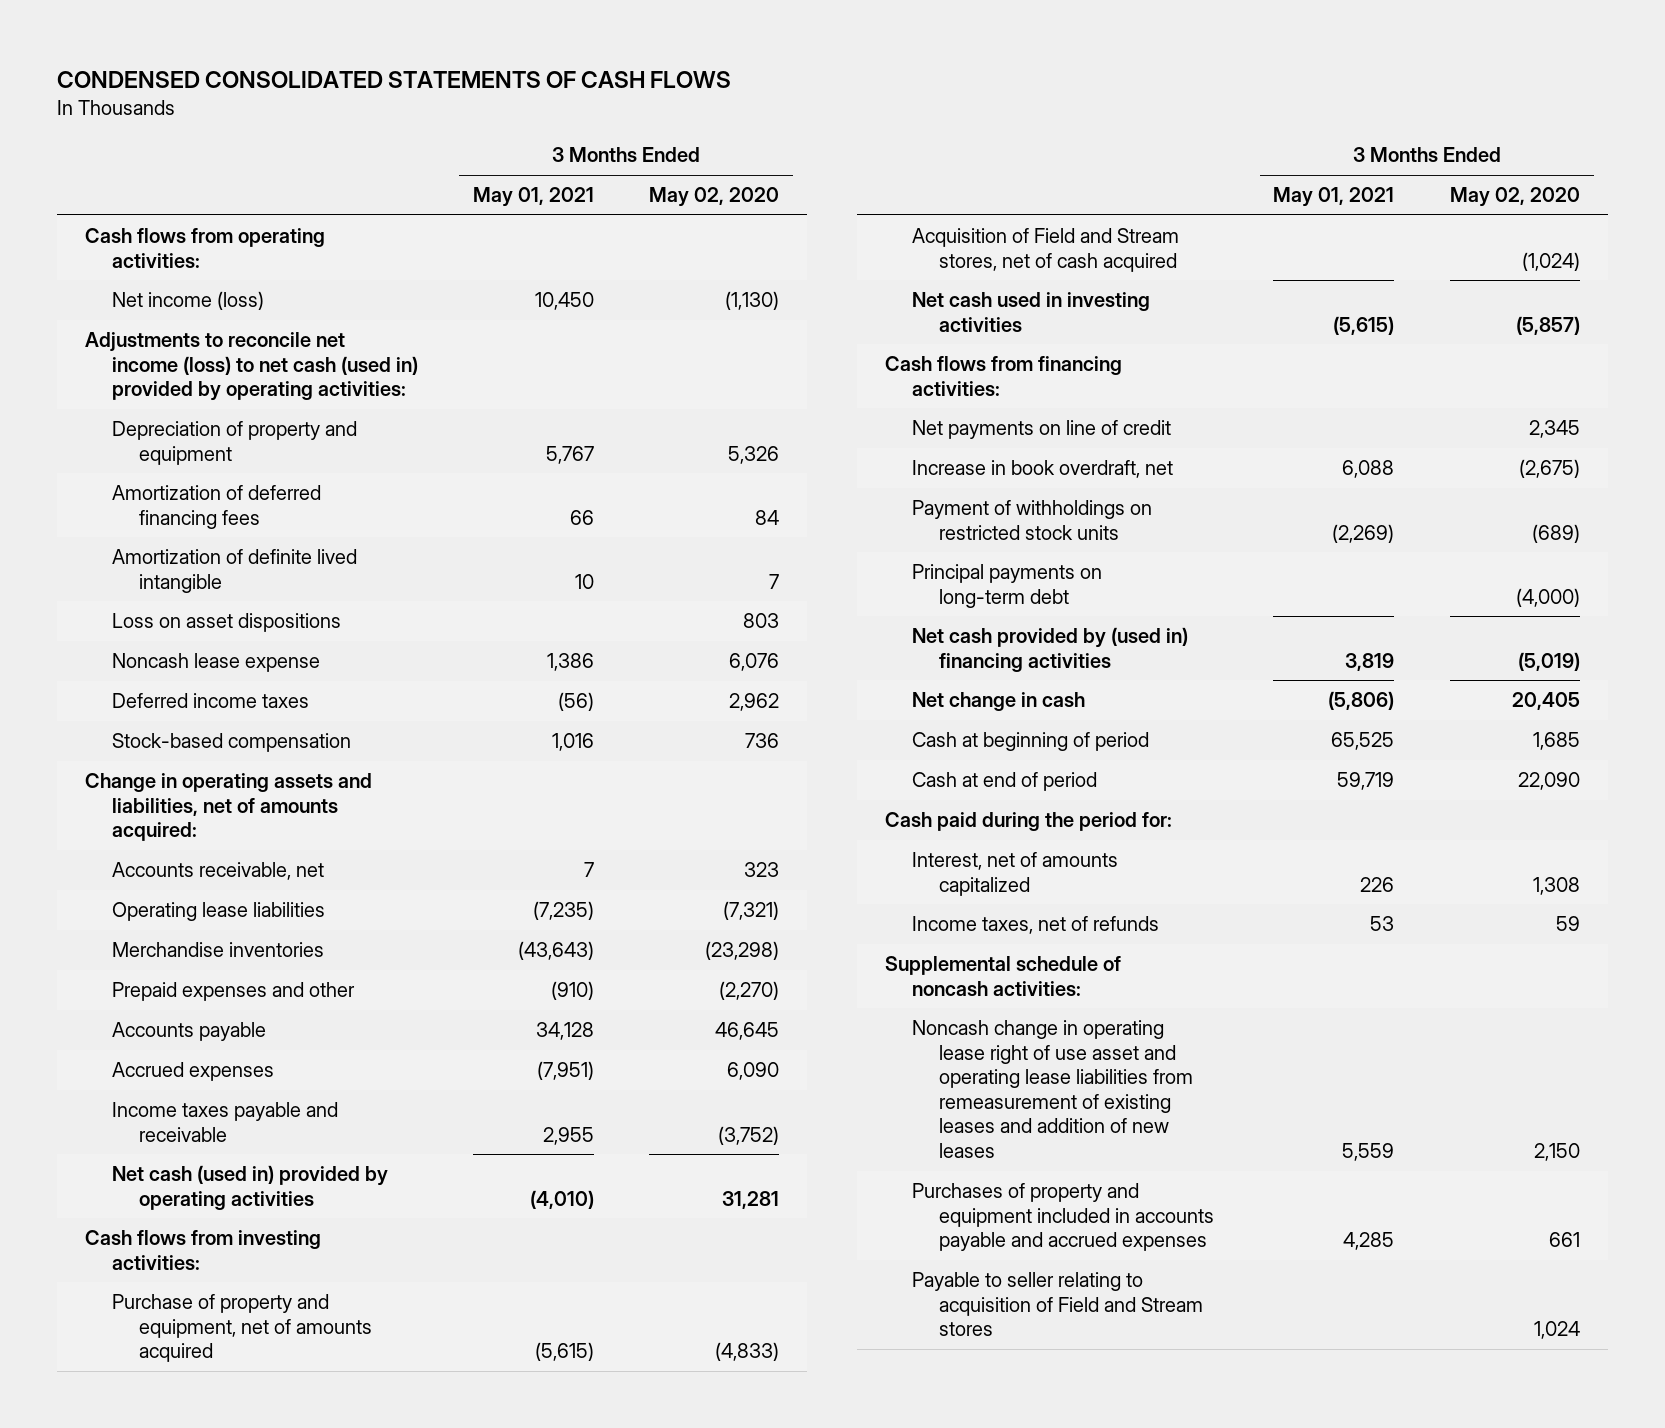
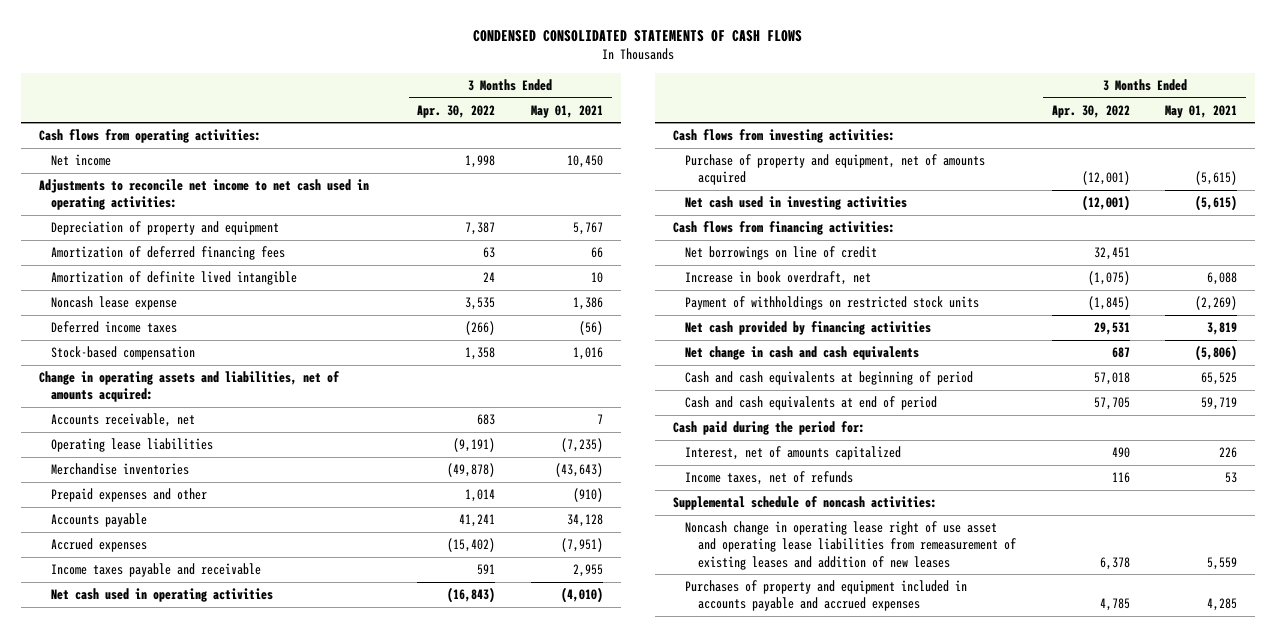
[649,187,780,208] May 02, 2020 -> none
none -> [417,104,496,118] Apr. 30, 2022
[111,291,264,311] Net income (loss) -> [51,154,112,167] Net income
[84,332,418,402] Adjustments to reconcile net income (loss) to net cash (used in) provided by operating activities: -> [38,179,369,211] Adjustments to reconcile net income to net cash used in operating activities:
[111,613,341,633] Loss on asset dispositions -> none
[111,1165,388,1210] Net cash (used in) provided by operating activities -> [51,588,274,603] Net cash used in operating activities
[912,228,1180,272] Acquisition of Field and Stream stores, net of cash acquired -> none
[912,420,1172,440] Net payments on line of credit -> [685,246,878,261] Net borrowings on line of credit
[912,564,1103,608] Principal payments on long-term debt -> none
[912,627,1189,672] Net cash provided by (used in) financing activities -> [685,321,932,336] Net cash provided by financing activities
[912,692,1086,712] Net change in cash -> [685,346,920,361] Net change in cash and cash equivalents
[912,732,1150,752] Cash at beginning of period -> [685,371,974,386] Cash and cash equivalents at beginning of period
[912,772,1098,792] Cash at end of period -> [685,396,938,411] Cash and cash equivalents at end of period
[912,1272,1204,1337] Payable to seller relating to acquisition of Field and Stream stores -> none

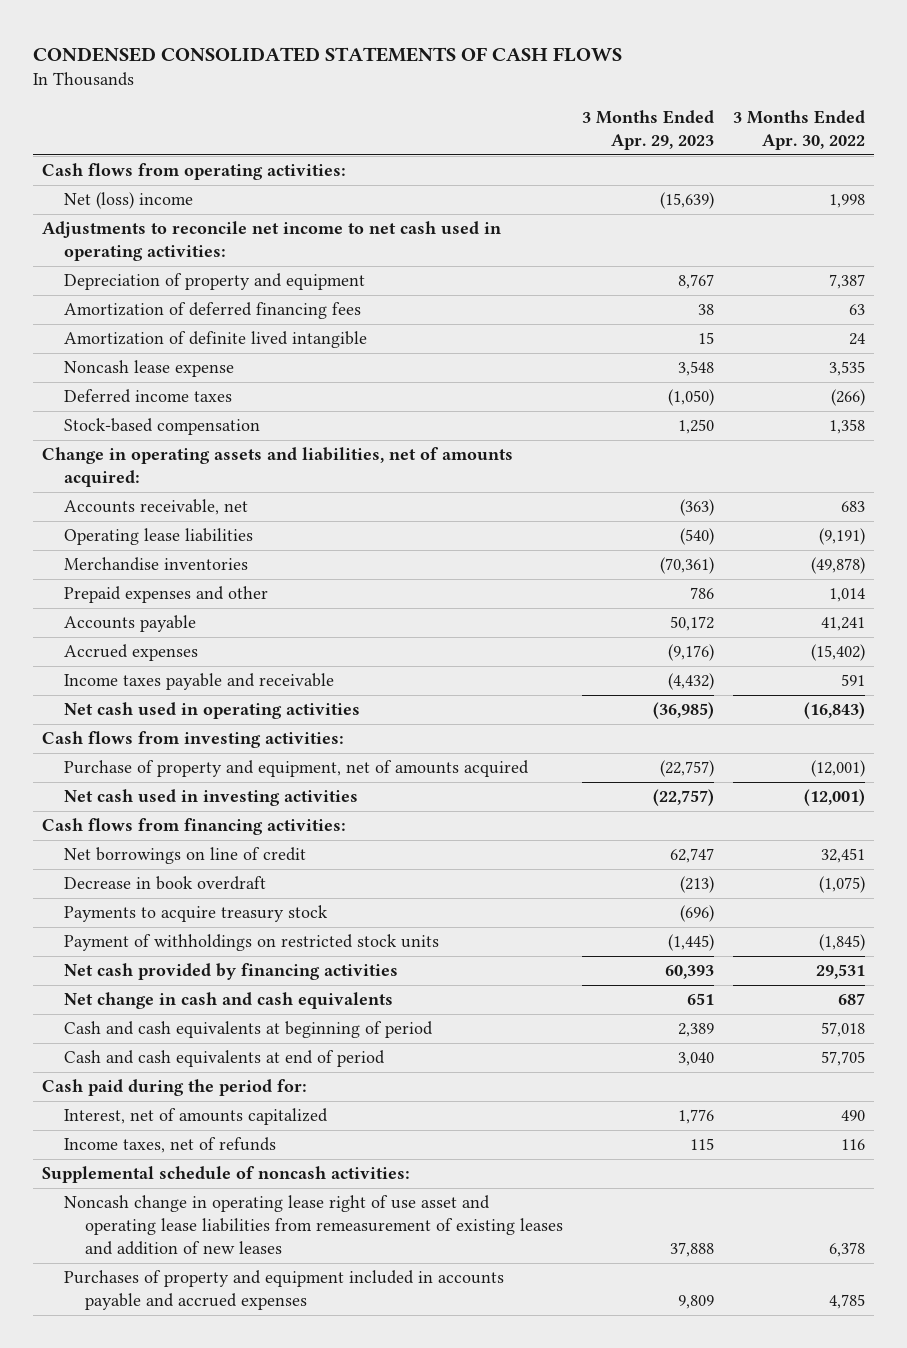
[531,104,604,118] May 01, 2021 -> none
none -> [581,110,714,151] 3 Months Ended Apr. 29, 2023
[51,154,112,167] Net income -> [63,192,193,210] Net (loss) income
[685,271,872,286] Increase in book overdraft, net -> [63,876,266,891] Decrease in book overdraft
none -> [63,905,328,923] Payments to acquire treasury stock

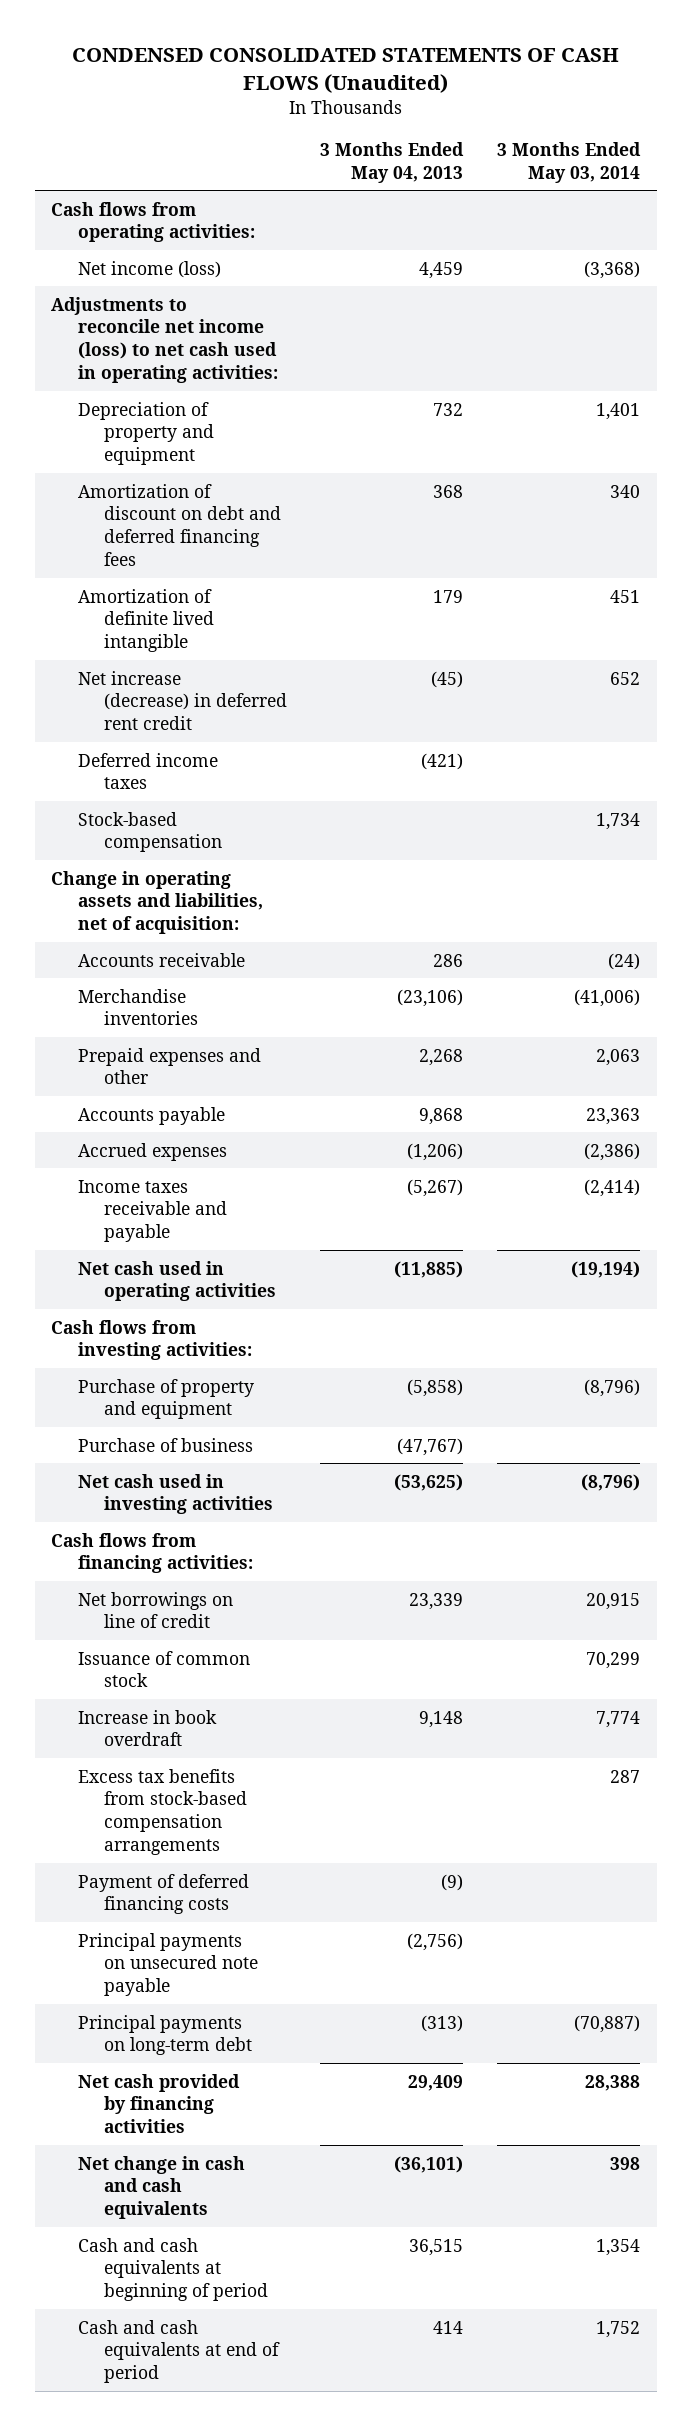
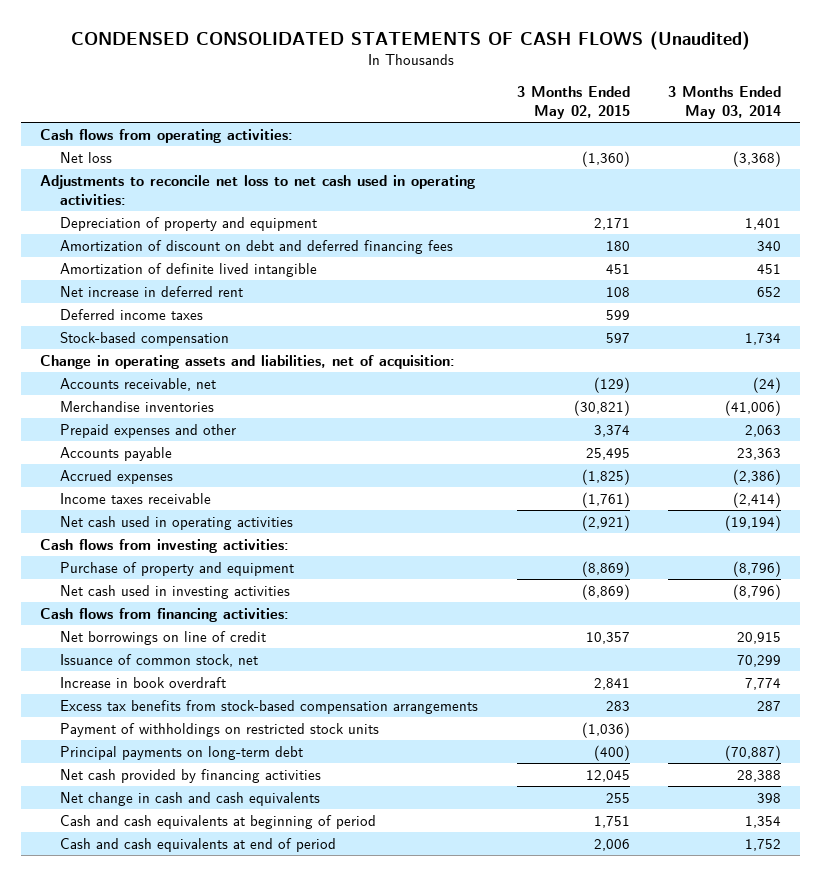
[320,141,465,183] 3 Months Ended May 04, 2013 -> none
none -> [516,85,630,119] 3 Months Ended May 02, 2015
[77,260,221,278] Net income (loss) -> [60,151,113,163] Net loss
[51,296,278,384] Adjustments to reconcile net income (loss) to net cash used in operating activities: -> [40,174,476,205] Adjustments to reconcile net loss to net cash used in operating activities:
[77,670,287,731] Net increase (decrease) in deferred rent credit -> [60,285,244,297] Net increase in deferred rent
[77,952,245,967] Accounts receivable -> [60,377,217,391] Accounts receivable, net
[77,1179,227,1243] Income taxes receivable and payable -> [60,492,212,504] Income taxes receivable
[77,1437,253,1452] Purchase of business -> none
[77,1650,250,1688] Issuance of common stock -> [60,653,259,667] Issuance of common stock, net
[77,1873,249,1915] Payment of deferred financing costs -> none
[77,1932,258,1997] Principal payments on unsecured note payable -> none
none -> [60,722,380,737] Payment of withholdings on restricted stock units

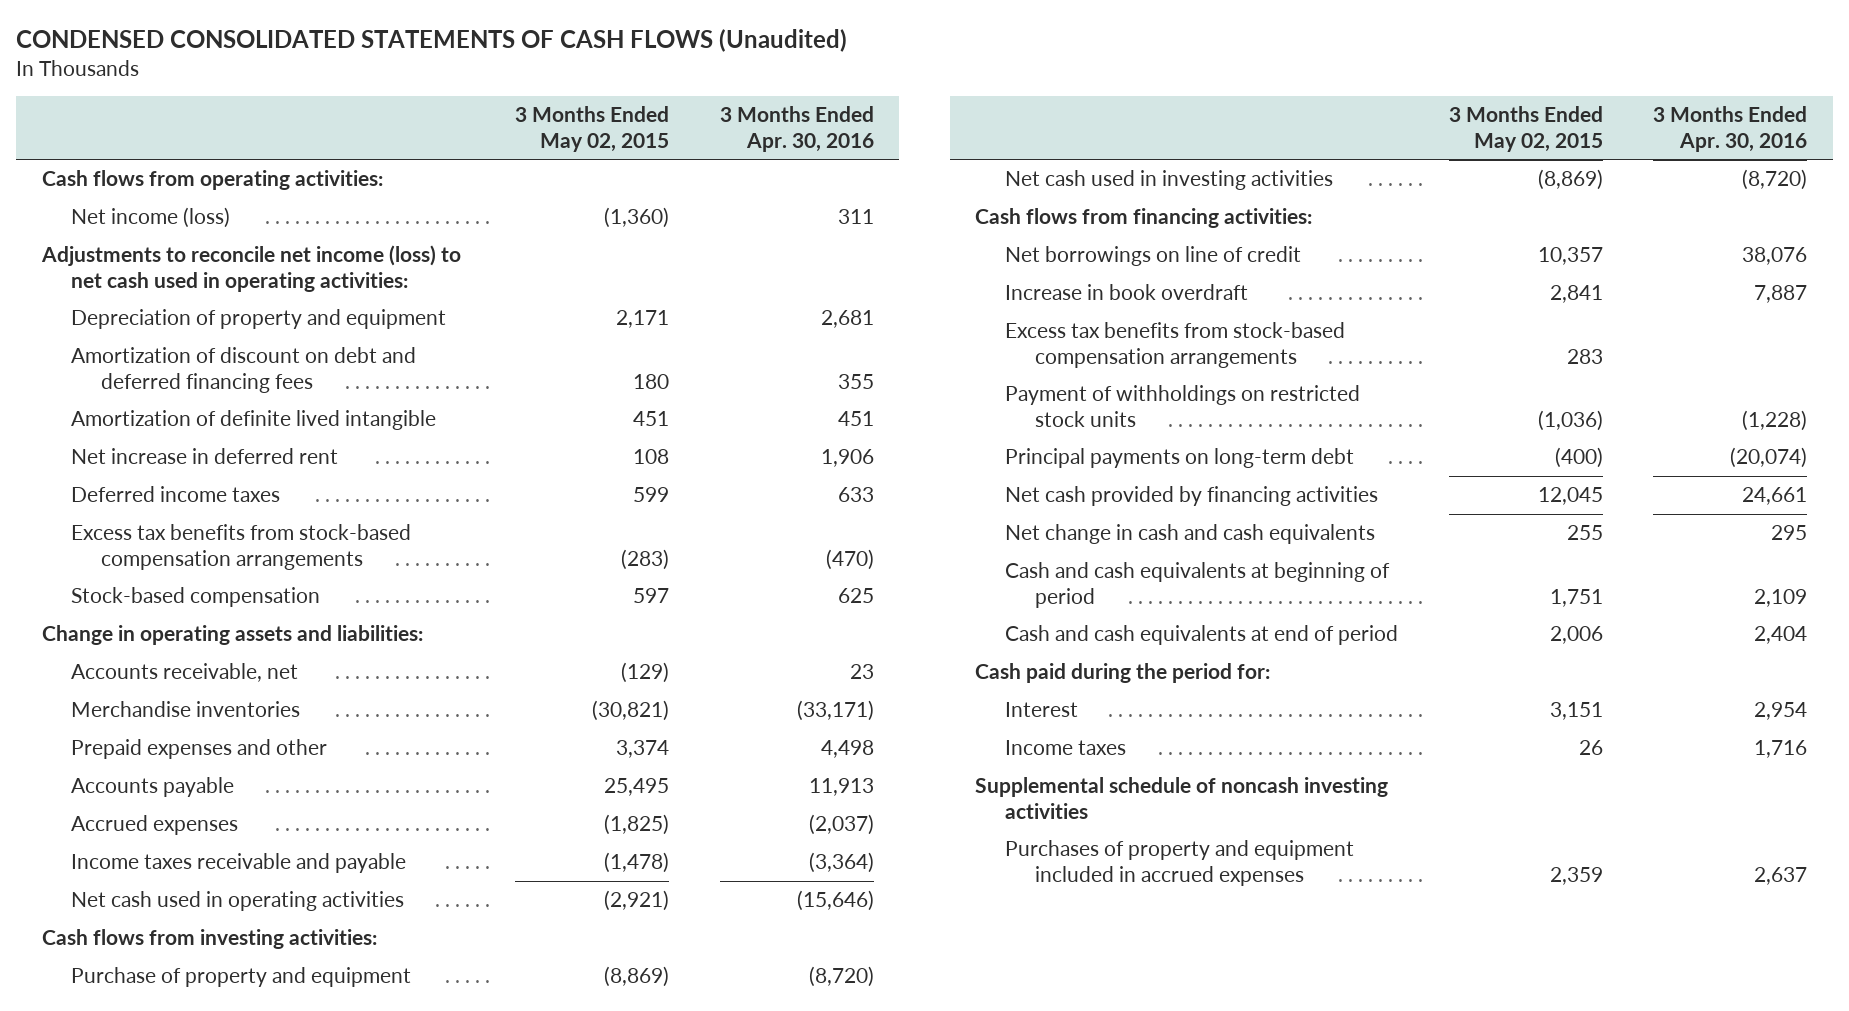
[667,85,781,119] 3 Months Ended May 03, 2014 -> none
none -> [719,106,874,152] 3 Months Ended Apr. 30, 2016
[60,151,113,163] Net loss -> [71,207,231,229] Net income (loss)
[40,174,476,205] Adjustments to reconcile net loss to net cash used in operating activities: -> [40,245,461,292] Adjustments to reconcile net income (loss) to net cash used in operating activities:
none -> [71,524,412,570] Excess tax benefits from stock-based compensation arrangements
[40,354,456,369] Change in operating assets and liabilities, net of acquisition: -> [41,625,423,646] Change in operating assets and liabilities:
[60,492,212,504] Income taxes receivable -> [71,853,407,874] Income taxes receivable and payable
[581,491,630,508] (1,761) -> [604,852,670,874] (1,478)
[60,653,259,667] Issuance of common stock, net -> none
none -> [975,663,1271,684] Cash paid during the period for:
none -> [1005,702,1079,718] Interest
none -> [1005,740,1127,756] Income taxes
none -> [975,777,1389,819] Supplemental schedule of noncash investing activities
none -> [1005,840,1355,886] Purchases of property and equipment included in accrued expenses

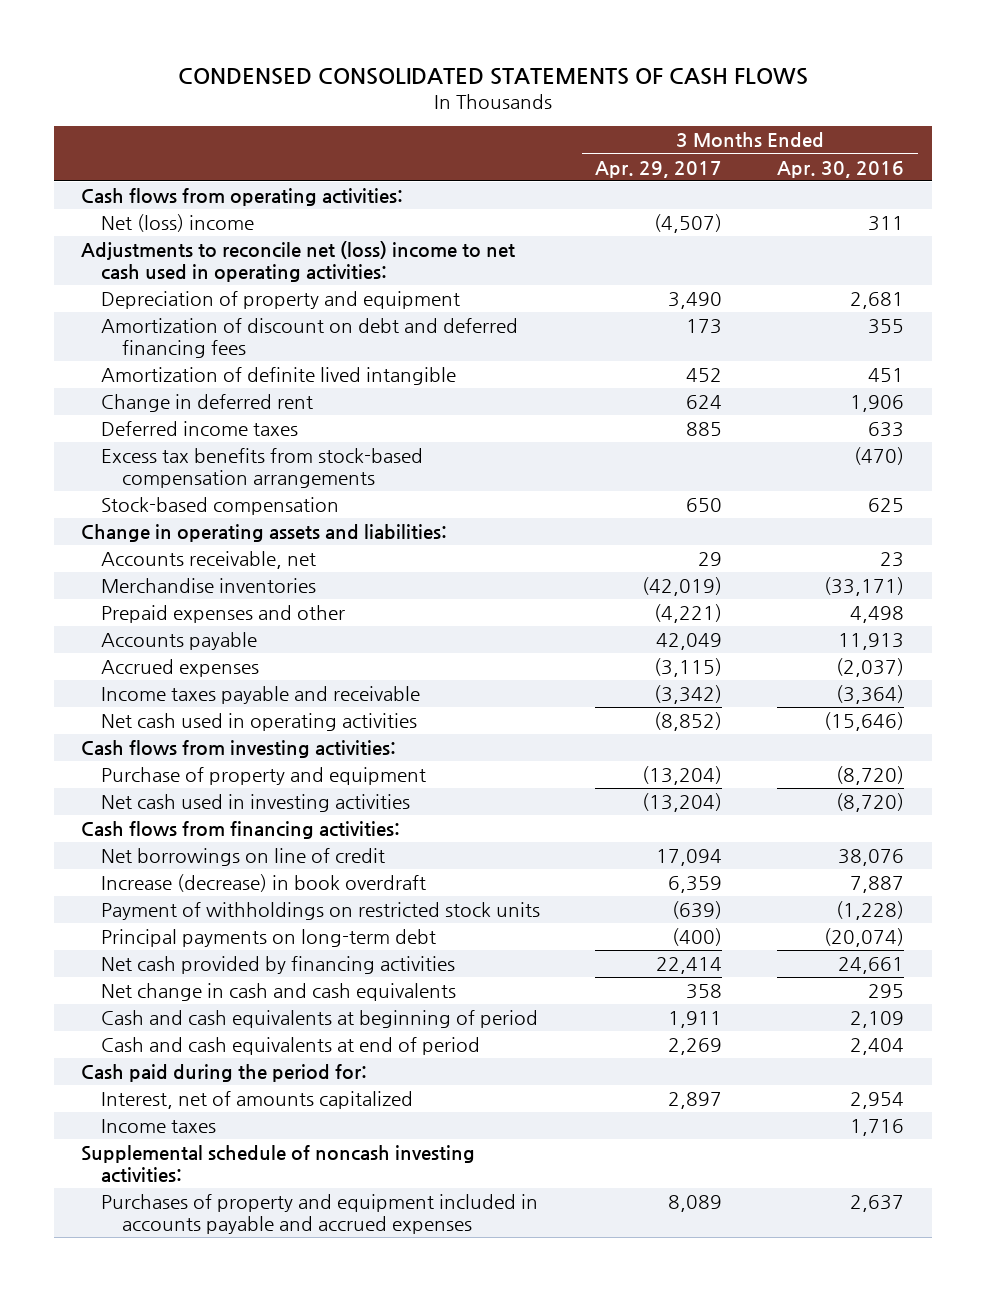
[16,28,848,52] CONDENSED CONSOLIDATED STATEMENTS OF CASH FLOWS (Unaudited) -> [177,67,808,85] CONDENSED CONSOLIDATED STATEMENTS OF CASH FLOWS
[515,106,670,152] 3 Months Ended May 02, 2015 -> none
none -> [595,160,723,178] Apr. 29, 2017
[71,207,231,229] Net income (loss) -> [101,214,255,233] Net (loss) income
[40,245,461,292] Adjustments to reconcile net income (loss) to net cash used in operating activities: -> [81,241,516,283] Adjustments to reconcile net (loss) income to net cash used in operating activities:
[71,448,339,465] Net increase in deferred rent -> [101,394,314,413] Change in deferred rent
[71,853,407,874] Income taxes receivable and payable -> [101,686,421,705] Income taxes payable and receivable
[1005,322,1346,368] Excess tax benefits from stock-based compensation arrangements -> none
[1005,284,1249,301] Increase in book overdraft -> [101,874,427,893] Increase (decrease) in book overdraft
[1005,702,1079,718] Interest -> [101,1091,414,1110] Interest, net of amounts capitalized
[975,777,1389,819] Supplemental schedule of noncash investing activities -> [81,1145,476,1184] Supplemental schedule of noncash investing activities:
[1005,840,1355,886] Purchases of property and equipment included in accrued expenses -> [101,1194,539,1235] Purchases of property and equipment included in accounts payable and accrued expenses

